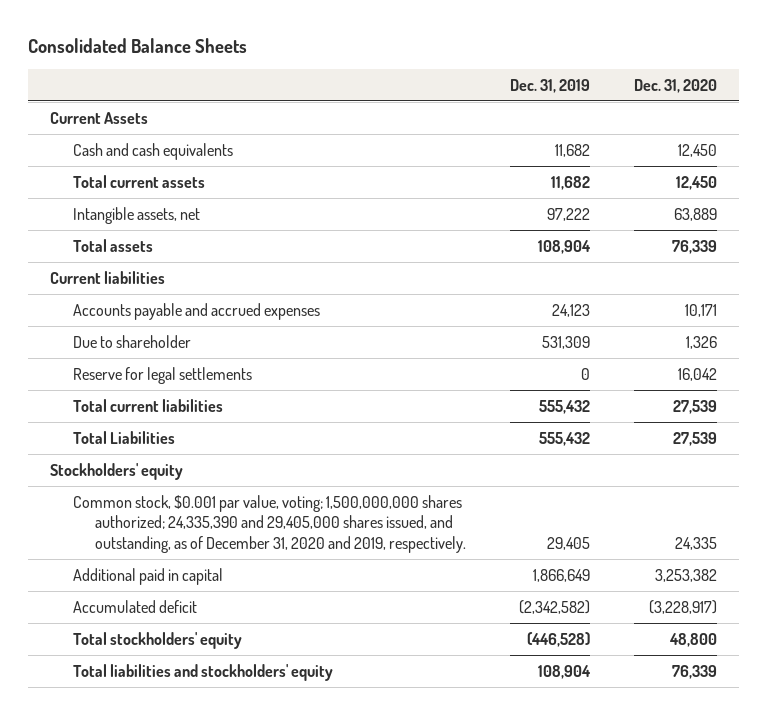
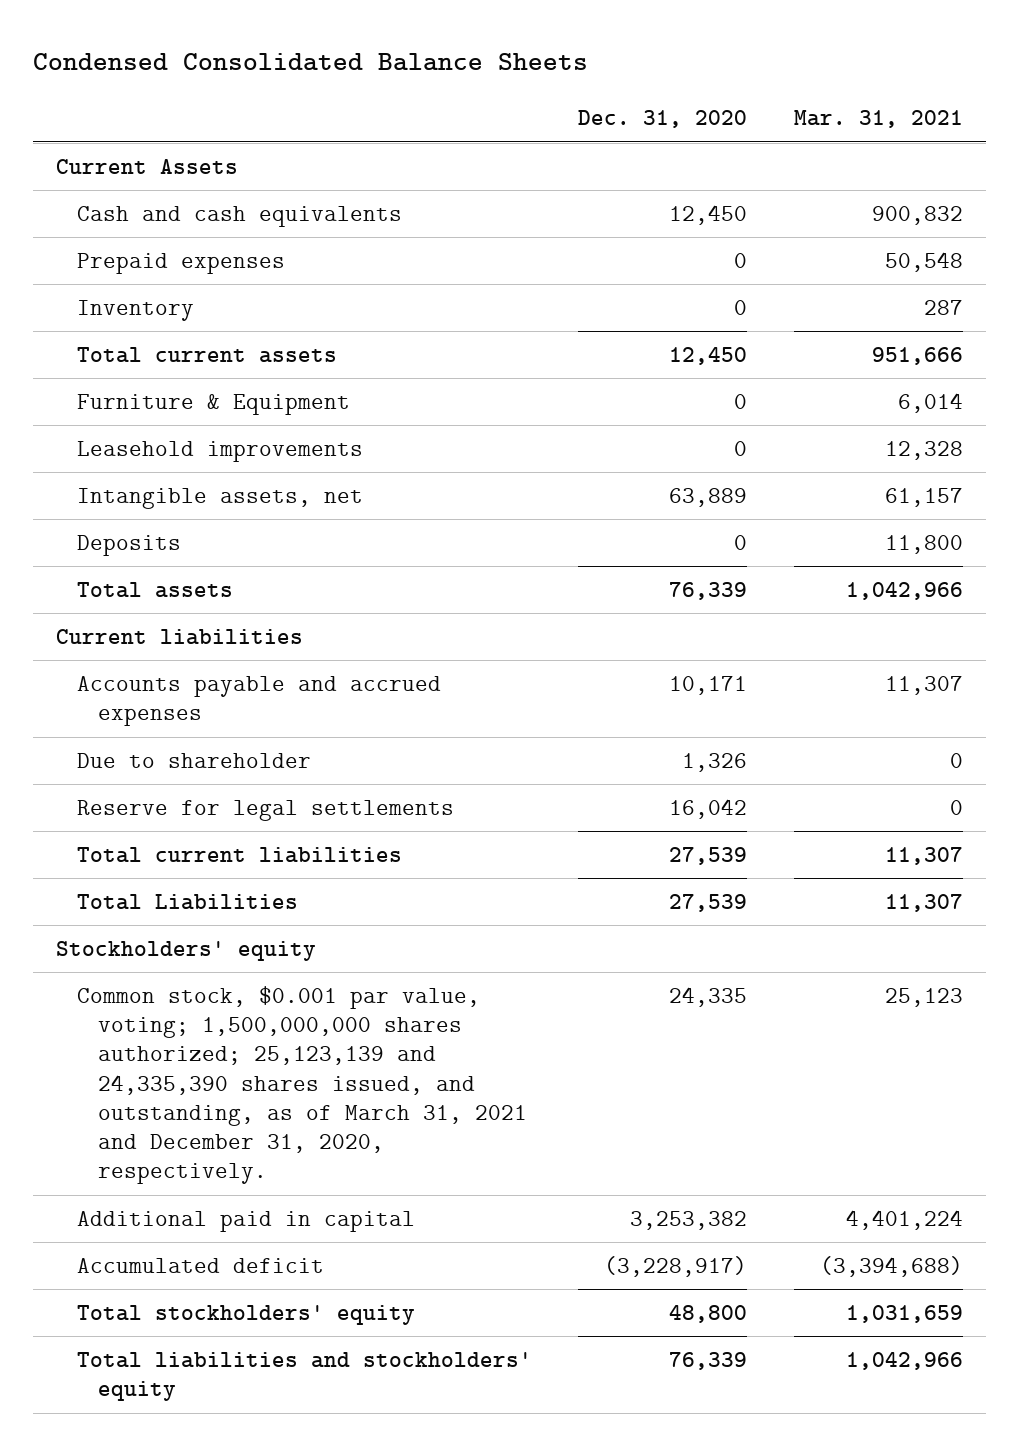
[27,37,247,53] Consolidated Balance Sheets -> [32,53,588,72] Condensed Consolidated Balance Sheets
[510,78,591,93] Dec. 31, 2019 -> none
none -> [793,110,963,129] Mar. 31, 2021
none -> [76,253,285,275] Prepaid expenses
none -> [76,300,194,322] Inventory
none -> [76,394,350,416] Furniture & Equipment
none -> [76,441,363,463] Leasehold improvements
none -> [76,535,181,557] Deposits
[72,494,467,553] Common stock, $0.001 par value, voting; 1,500,000,000 shares authorized; 24,335,390 and 29,405,000 shares issued, and outstanding, as of December 31, 2020 and 2019, respectively. -> [76,986,527,1185] Common stock, $0.001 par value, voting; 1,500,000,000 shares authorized; 25,123,139 and 24,335,390 shares issued, and outstanding, as of March 31, 2021 and December 31, 2020, respectively.

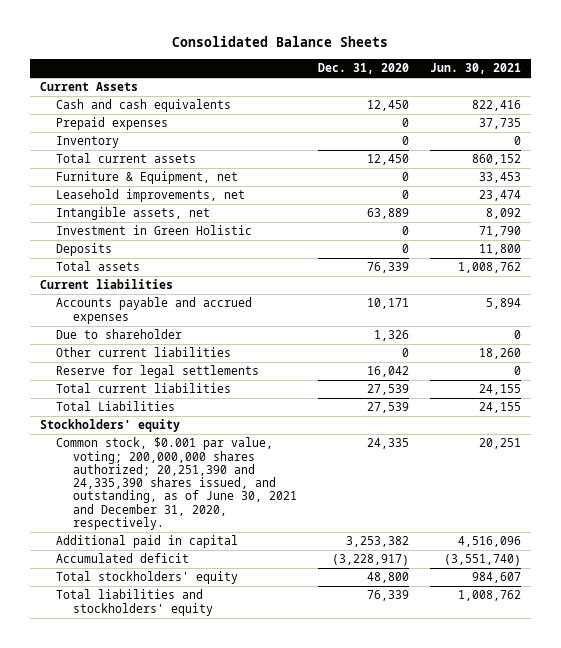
[32,53,588,72] Condensed Consolidated Balance Sheets -> [172,36,389,48] Consolidated Balance Sheets
[793,110,963,129] Mar. 31, 2021 -> none
none -> [429,63,521,75] Jun. 30, 2021
[76,394,350,416] Furniture & Equipment -> [56,171,239,185] Furniture & Equipment, net
[76,441,363,463] Leasehold improvements -> [56,189,246,203] Leasehold improvements, net
none -> [56,225,253,236] Investment in Green Holistic
none -> [56,347,232,358] Other current liabilities
[76,986,527,1185] Common stock, $0.001 par value, voting; 1,500,000,000 shares authorized; 25,123,139 and 24,335,390 shares issued, and outstanding, as of March 31, 2021 and December 31, 2020, respectively. -> [56,437,297,531] Common stock, $0.001 par value, voting; 200,000,000 shares authorized; 20,251,390 and 24,335,390 shares issued, and outstanding, as of June 30, 2021 and December 31, 2020, respectively.

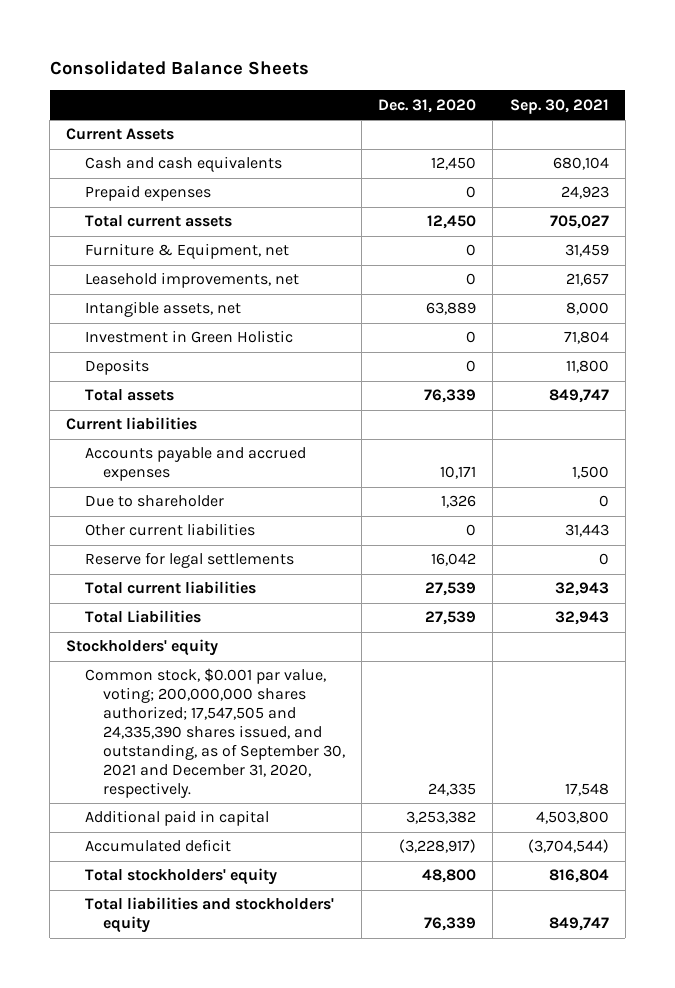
[429,63,521,75] Jun. 30, 2021 -> none
none -> [509,98,609,114] Sep. 30, 2021
[56,136,120,149] Inventory -> none
[56,437,297,531] Common stock, $0.001 par value, voting; 200,000,000 shares authorized; 20,251,390 and 24,335,390 shares issued, and outstanding, as of June 30, 2021 and December 31, 2020, respectively. -> [84,668,345,798] Common stock, $0.001 par value, voting; 200,000,000 shares authorized; 17,547,505 and 24,335,390 shares issued, and outstanding, as of September 30, 2021 and December 31, 2020, respectively.

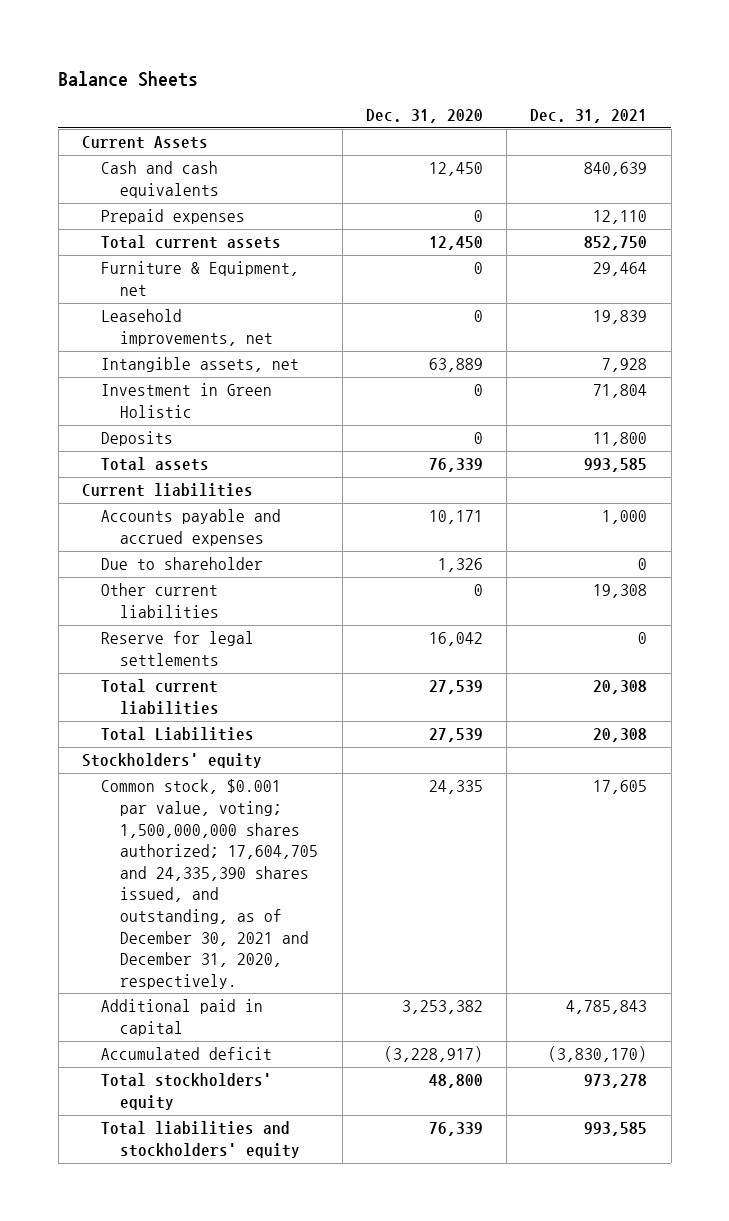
[49,60,309,76] Consolidated Balance Sheets -> [58,70,199,87] Balance Sheets
[509,98,609,114] Sep. 30, 2021 -> none
none -> [530,109,648,124] Dec. 31, 2021
[84,668,345,798] Common stock, $0.001 par value, voting; 200,000,000 shares authorized; 17,547,505 and 24,335,390 shares issued, and outstanding, as of September 30, 2021 and December 31, 2020, respectively. -> [101,779,319,989] Common stock, $0.001 par value, voting; 1,500,000,000 shares authorized; 17,604,705 and 24,335,390 shares issued, and outstanding, as of December 30, 2021 and December 31, 2020, respectively.

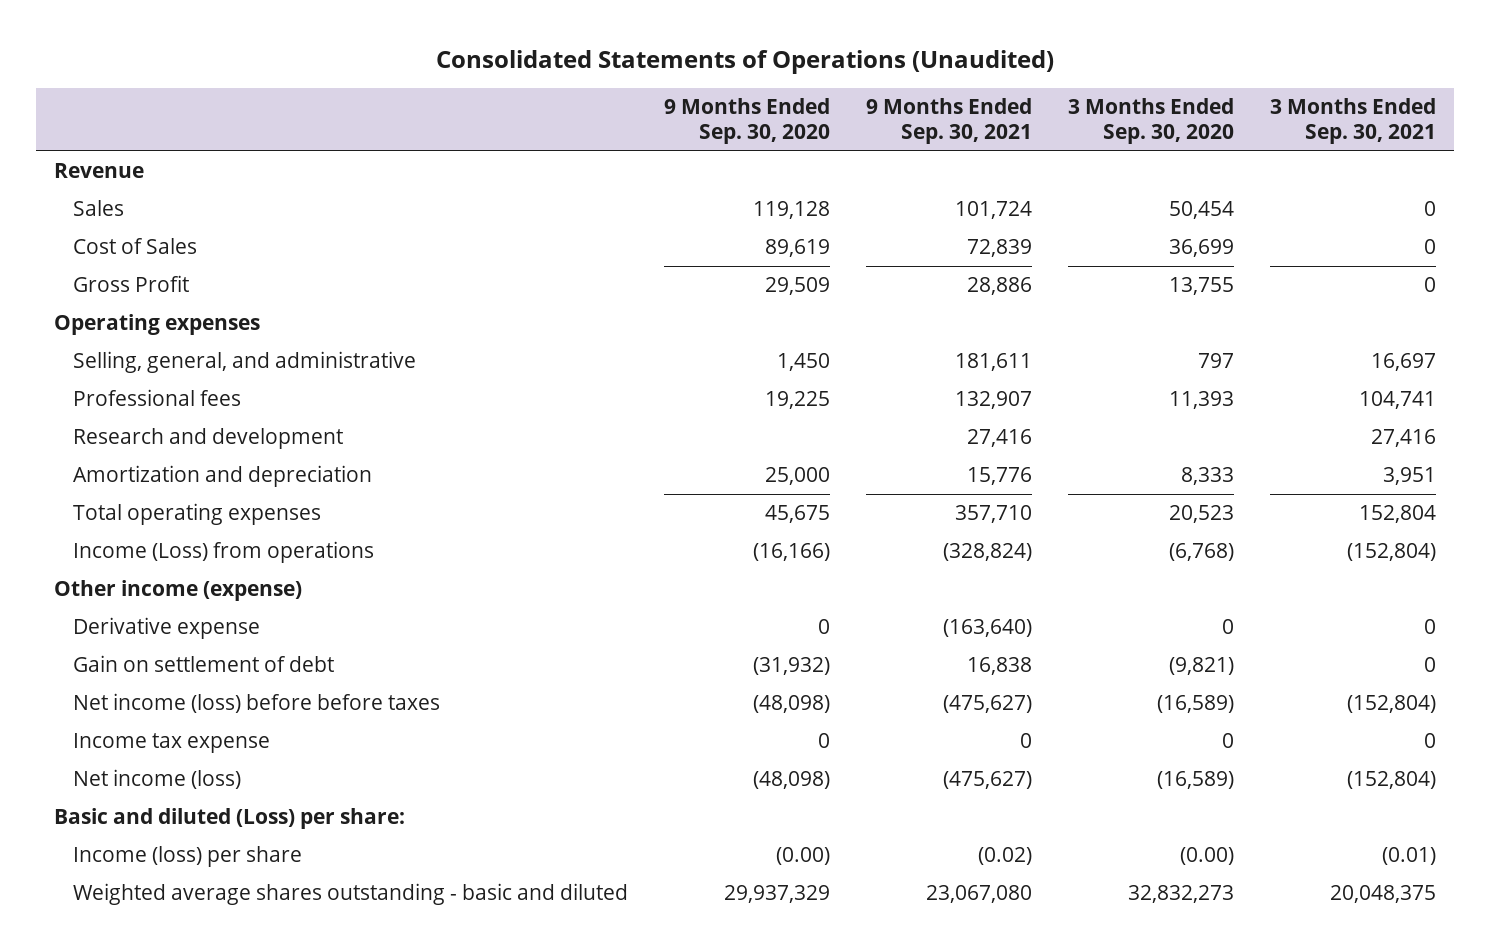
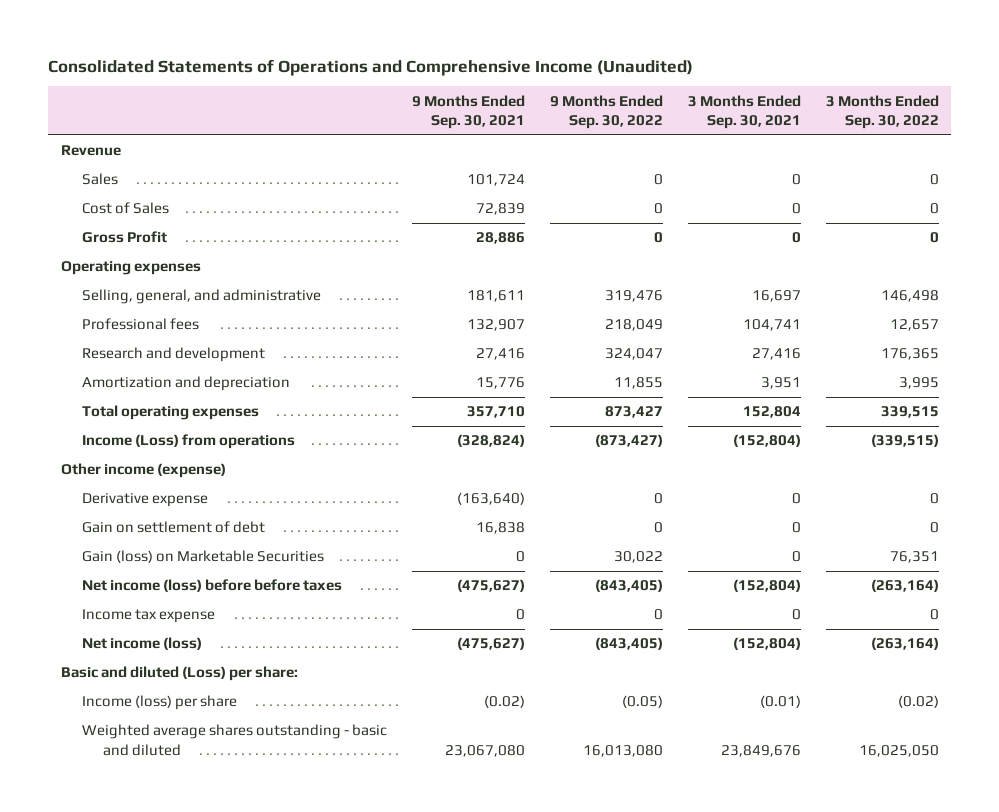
[436,49,1055,74] Consolidated Statements of Operations (Unaudited) -> [48,58,694,76] Consolidated Statements of Operations and Comprehensive Income (Unaudited)
[663,98,830,145] 9 Months Ended Sep. 30, 2020 -> none
[1068,98,1235,145] 3 Months Ended Sep. 30, 2020 -> none
none -> [549,94,663,130] 9 Months Ended Sep. 30, 2022
none -> [825,94,939,130] 3 Months Ended Sep. 30, 2022
none -> [81,550,324,564] Gain (loss) on Marketable Securities
[1330,885,1437,904] 20,048,375 -> [720,744,801,757] 23,849,676

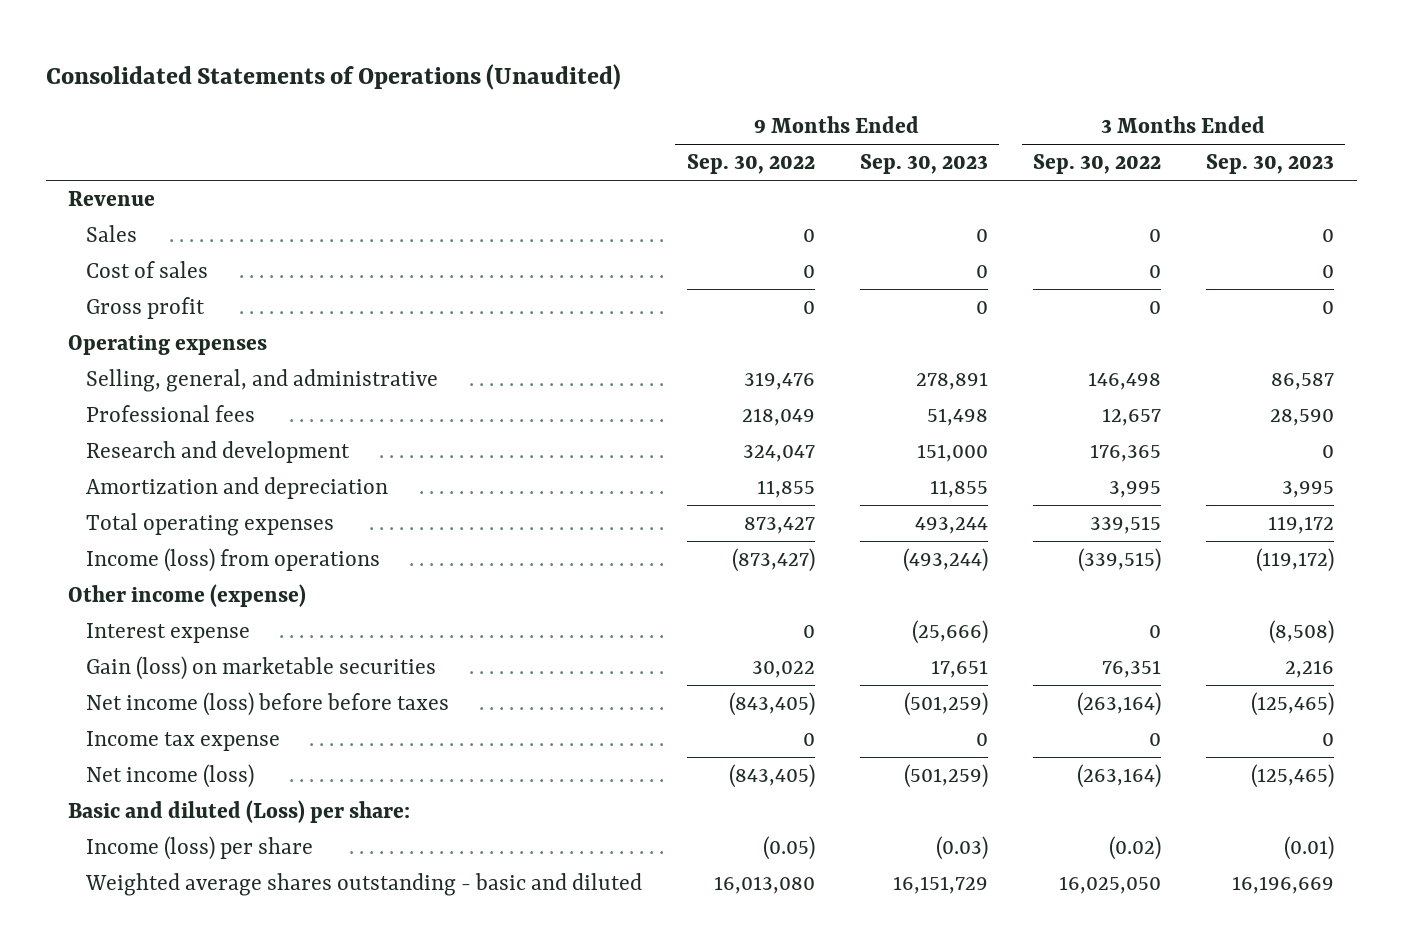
[48,58,694,76] Consolidated Statements of Operations and Comprehensive Income (Unaudited) -> [45,63,621,90] Consolidated Statements of Operations (Unaudited)
[411,94,525,130] 9 Months Ended Sep. 30, 2021 -> none
[687,94,801,130] 3 Months Ended Sep. 30, 2021 -> none
none -> [859,154,988,175] Sep. 30, 2023
none -> [1206,154,1335,175] Sep. 30, 2023
[81,202,169,215] Cost of Sales -> [85,260,208,278] Cost of sales
[81,231,167,244] Gross Profit -> [85,296,205,319] Gross profit
[81,434,295,450] Income (Loss) from operations -> [85,547,380,572] Income (loss) from operations
[81,493,208,508] Derivative expense -> none
[81,521,265,534] Gain on settlement of debt -> none
none -> [85,622,250,643] Interest expense
[81,550,324,564] Gain (loss) on Marketable Securities -> [85,655,436,680] Gain (loss) on marketable securities

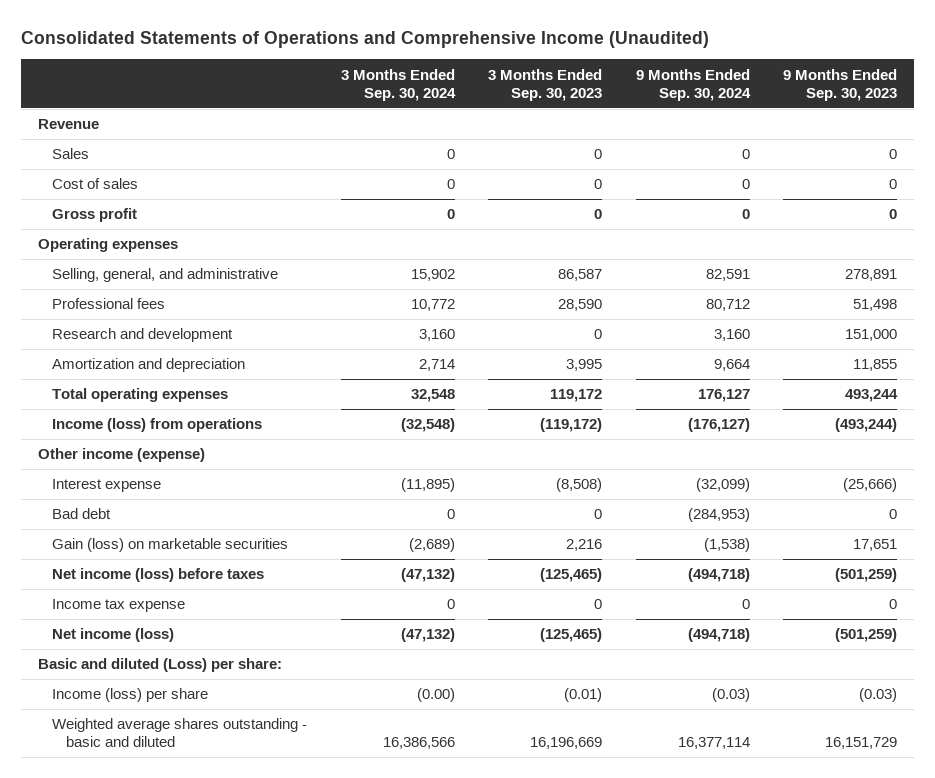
[45,63,621,90] Consolidated Statements of Operations (Unaudited) -> [20,31,709,49] Consolidated Statements of Operations and Comprehensive Income (Unaudited)
[686,154,815,175] Sep. 30, 2022 -> none
[1032,154,1161,175] Sep. 30, 2022 -> none
none -> [340,68,456,101] 3 Months Ended Sep. 30, 2024
none -> [635,68,751,101] 9 Months Ended Sep. 30, 2024
none -> [52,508,112,520] Bad debt
[85,691,449,716] Net income (loss) before before taxes -> [52,568,265,583] Net income (loss) before taxes

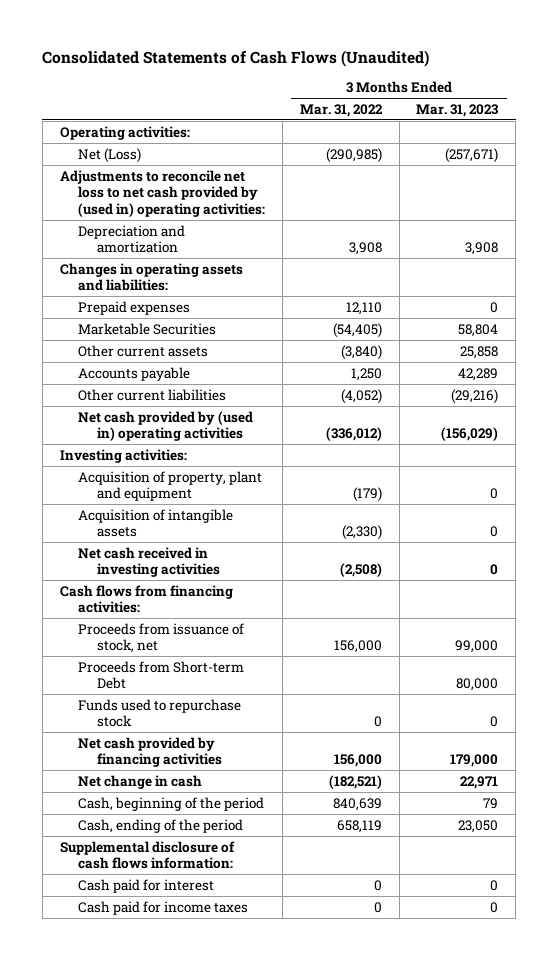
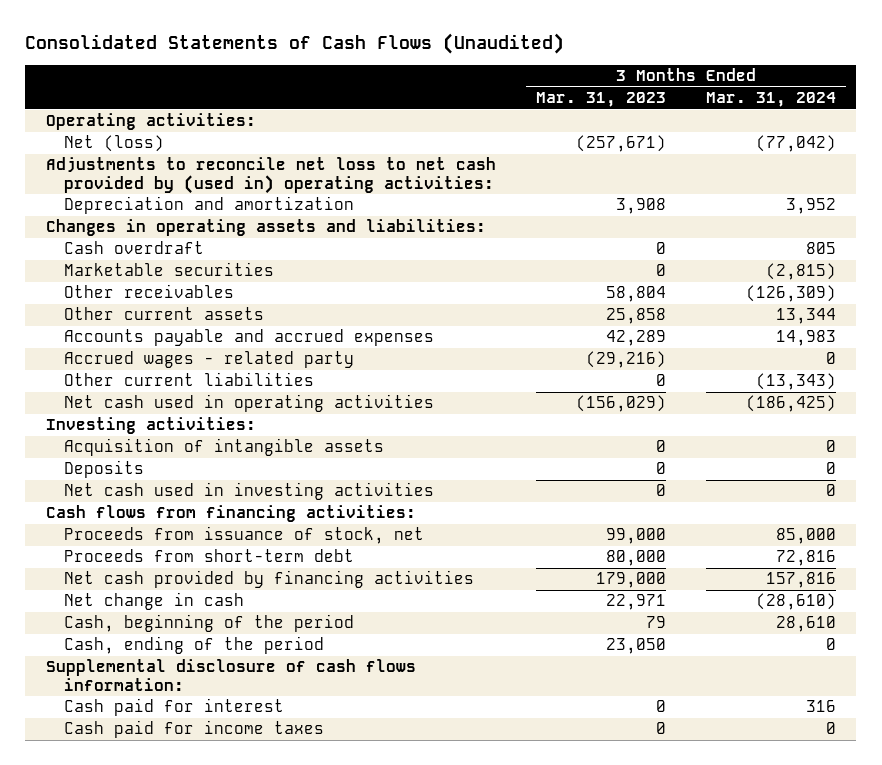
[299,103,383,117] Mar. 31, 2022 -> none
none -> [706,92,837,108] Mar. 31, 2024
[78,147,142,163] Net (Loss) -> [63,135,164,153] Net (loss)
[78,300,191,315] Prepaid expenses -> none
none -> [63,241,204,255] Cash overdraft
[78,322,217,335] Marketable Securities -> [63,262,274,277] Marketable securities
[458,323,499,337] 58,804 -> [655,264,666,277] 0
none -> [63,284,234,299] Other receivables
[78,366,191,381] Accounts payable -> [63,329,434,347] Accounts payable and accrued expenses
none -> [63,351,354,369] Accrued wages - related party
[451,388,499,404] (29,216) -> [655,374,666,387] 0
[78,410,254,442] Net cash provided by (used in) operating activities -> [63,394,434,413] Net cash used in operating activities
[78,470,263,502] Acquisition of property, plant and equipment -> none
none -> [63,460,144,479] Deposits
[78,546,221,578] Net cash received in investing activities -> [63,482,434,501] Net cash used in investing activities
[78,698,242,728] Funds used to repurchase stock -> none
[78,660,245,690] Proceeds from Short-term Debt -> [63,549,354,563] Proceeds from short-term debt

